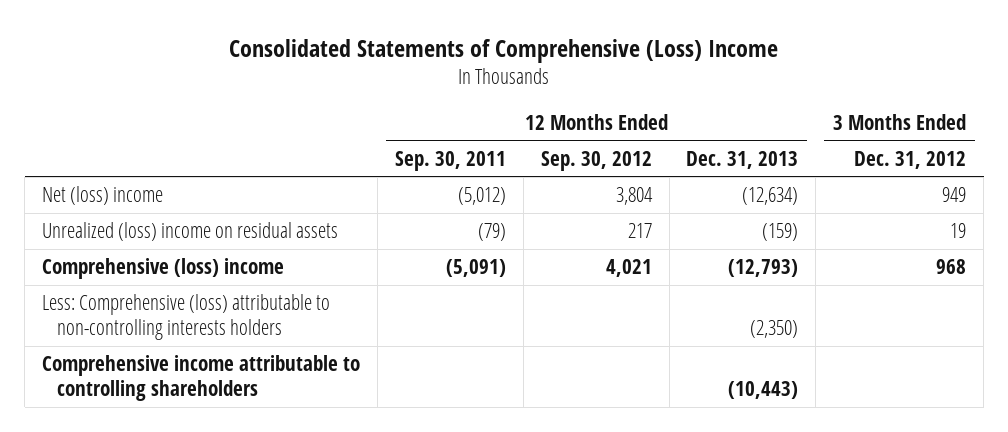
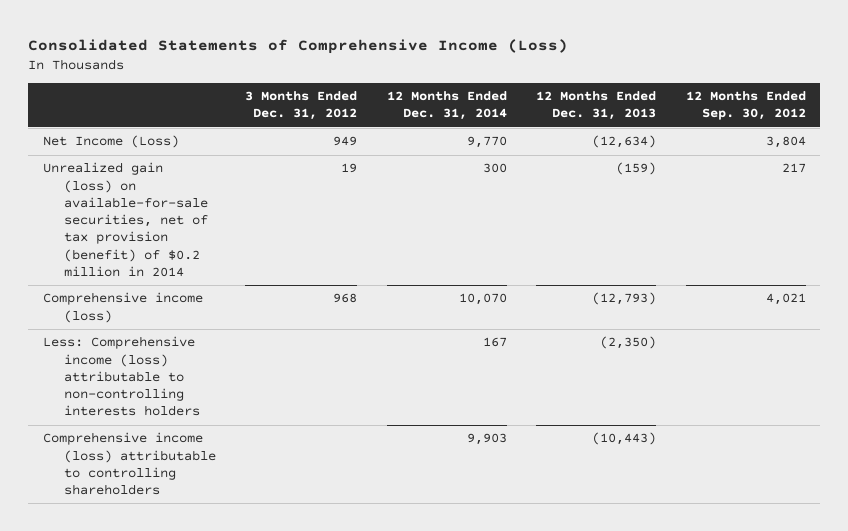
[229,38,779,63] Consolidated Statements of Comprehensive (Loss) Income -> [27,38,568,54] Consolidated Statements of Comprehensive Income (Loss)
[394,150,506,171] Sep. 30, 2011 -> none
none -> [386,91,507,121] 12 Months Ended Dec. 31, 2014
[42,186,164,206] Net (loss) income -> [42,135,179,149] Net Income (Loss)
[42,222,339,242] Unrealized (loss) income on residual assets -> [42,162,209,277] Unrealized gain (loss) on available-for-sale securities, net of tax provision (benefit) of $0.2 million in 2014
[42,258,285,280] Comprehensive (loss) income -> [42,292,203,323] Comprehensive income (loss)
[42,294,331,340] Less: Comprehensive (loss) attributable to non-controlling interests holders -> [42,336,201,417] Less: Comprehensive income (loss) attributable to non-controlling interests holders
[42,355,361,401] Comprehensive income attributable to controlling shareholders -> [42,432,217,496] Comprehensive income (loss) attributable to controlling shareholders

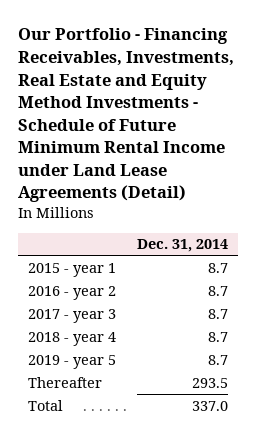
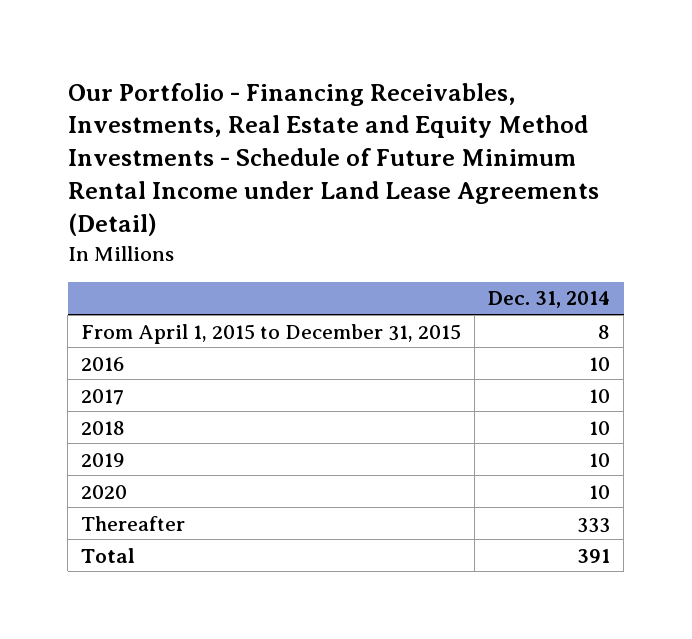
[28,262,117,277] 2015 - year 1 -> none
[28,285,117,300] 2016 - year 2 -> none
[28,308,117,323] 2017 - year 3 -> none
[28,331,117,346] 2018 - year 4 -> none
[28,354,117,369] 2019 - year 5 -> none
none -> [81,323,462,344] From April 1, 2015 to December 31, 2015
none -> [81,356,126,371] 2016
none -> [81,388,125,405] 2017
none -> [81,420,126,435] 2018
none -> [81,452,126,467] 2019
none -> [81,484,128,499] 2020
[192,377,229,388] 293.5 -> [577,517,611,533] 333
[192,400,229,411] 337.0 -> [577,548,611,563] 391

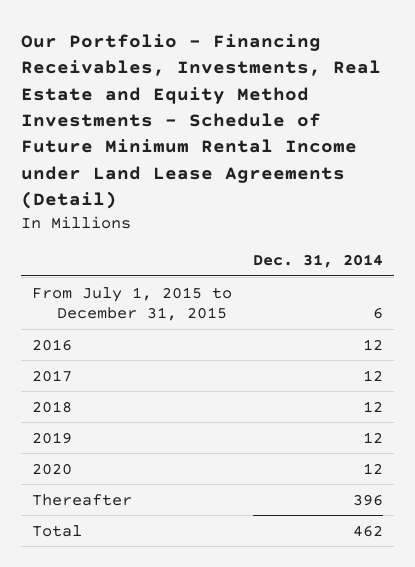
[81,323,462,344] From April 1, 2015 to December 31, 2015 -> [31,286,232,322] From July 1, 2015 to December 31, 2015
[598,324,611,339] 8 -> [373,307,384,320] 6
[589,356,611,371] 10 -> [363,338,384,350] 12
[589,388,611,403] 10 -> [363,369,384,381] 12
[589,420,611,435] 10 -> [363,400,384,412] 12
[589,452,611,467] 10 -> [363,431,384,443] 12
[589,484,611,499] 10 -> [363,462,384,474] 12
[577,517,611,533] 333 -> [353,493,384,506] 396
[577,548,611,563] 391 -> [353,524,384,537] 462

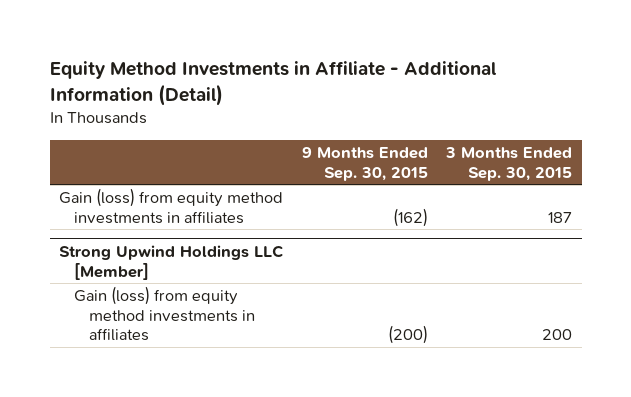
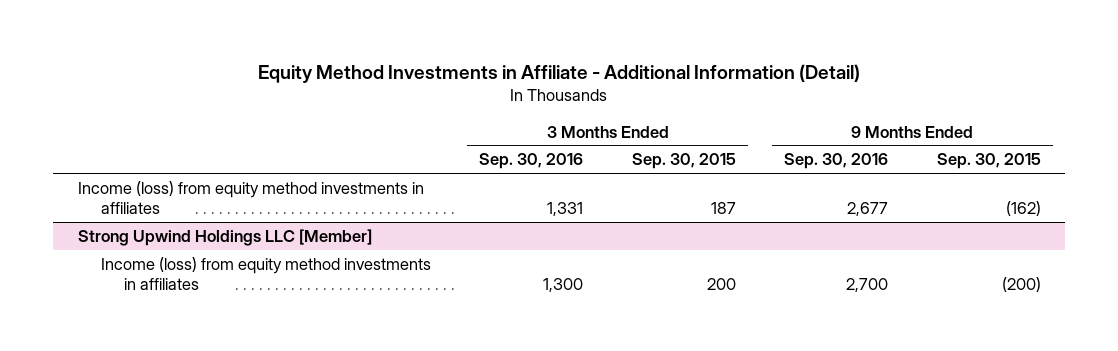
none -> [479,153,584,170] Sep. 30, 2016
none -> [784,153,889,170] Sep. 30, 2016
[58,187,283,224] Gain (loss) from equity method investments in affiliates -> [77,180,424,214] Income (loss) from equity method investments in affiliates
[74,285,256,342] Gain (loss) from equity method investments in affiliates -> [100,256,431,290] Income (loss) from equity method investments in affiliates

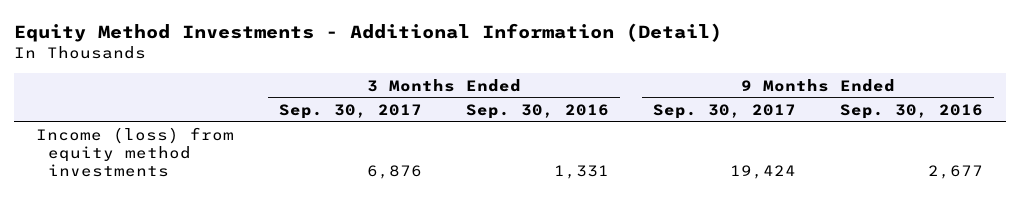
[258,64,861,84] Equity Method Investments in Affiliate - Additional Information (Detail) -> [14,22,723,42] Equity Method Investments - Additional Information (Detail)
[631,153,736,170] Sep. 30, 2015 -> none
[936,153,1041,170] Sep. 30, 2015 -> none
none -> [278,103,422,119] Sep. 30, 2017
none -> [653,103,797,119] Sep. 30, 2017
[77,228,372,246] Strong Upwind Holdings LLC [Member] -> none
[100,256,431,290] Income (loss) from equity method investments in affiliates -> none
[77,180,424,214] Income (loss) from equity method investments in affiliates -> [36,127,235,177] Income (loss) from equity method investments

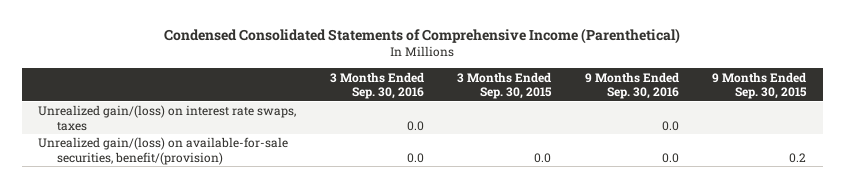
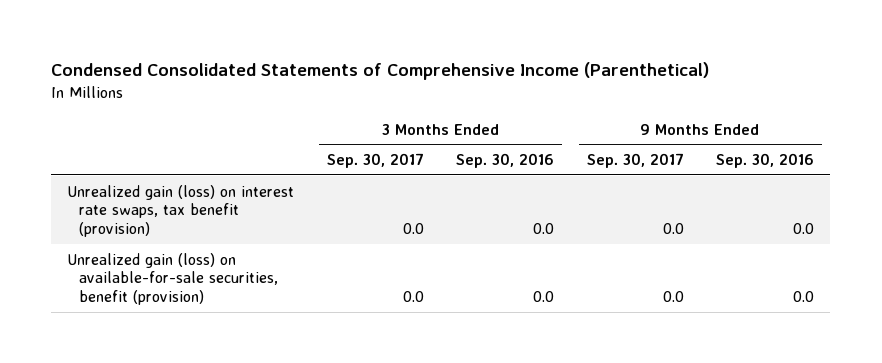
[457,71,553,100] 3 Months Ended Sep. 30, 2015 -> none
[711,71,807,100] 9 Months Ended Sep. 30, 2015 -> none
none -> [326,153,424,169] Sep. 30, 2017
none -> [586,153,684,169] Sep. 30, 2017
[38,105,297,131] Unrealized gain/(loss) on interest rate swaps, taxes -> [67,184,295,238] Unrealized gain (loss) on interest rate swaps, tax benefit (provision)
[38,137,289,165] Unrealized gain/(loss) on available-for-sale securities, benefit/(provision) -> [67,252,278,306] Unrealized gain (loss) on available-for-sale securities, benefit (provision)

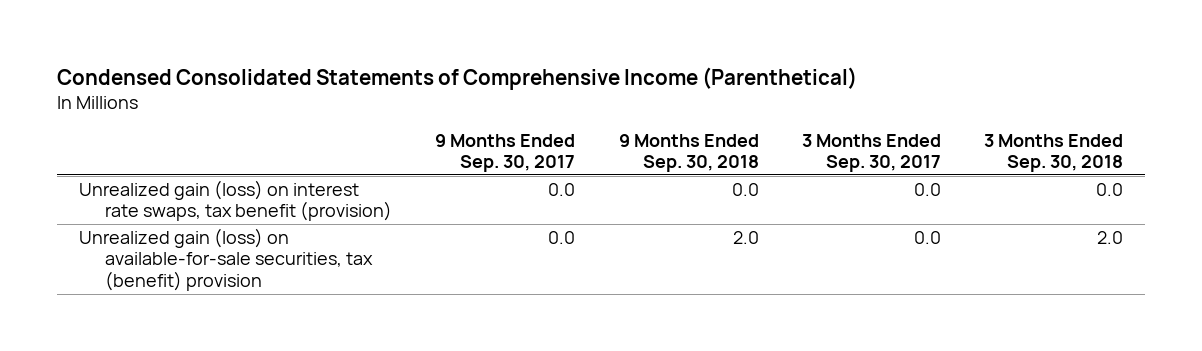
[456,153,555,169] Sep. 30, 2016 -> none
[716,153,815,169] Sep. 30, 2016 -> none
none -> [618,133,759,173] 9 Months Ended Sep. 30, 2018
none -> [984,133,1124,173] 3 Months Ended Sep. 30, 2018
[67,252,278,306] Unrealized gain (loss) on available-for-sale securities, benefit (provision) -> [78,227,374,292] Unrealized gain (loss) on available-for-sale securities, tax (benefit) provision

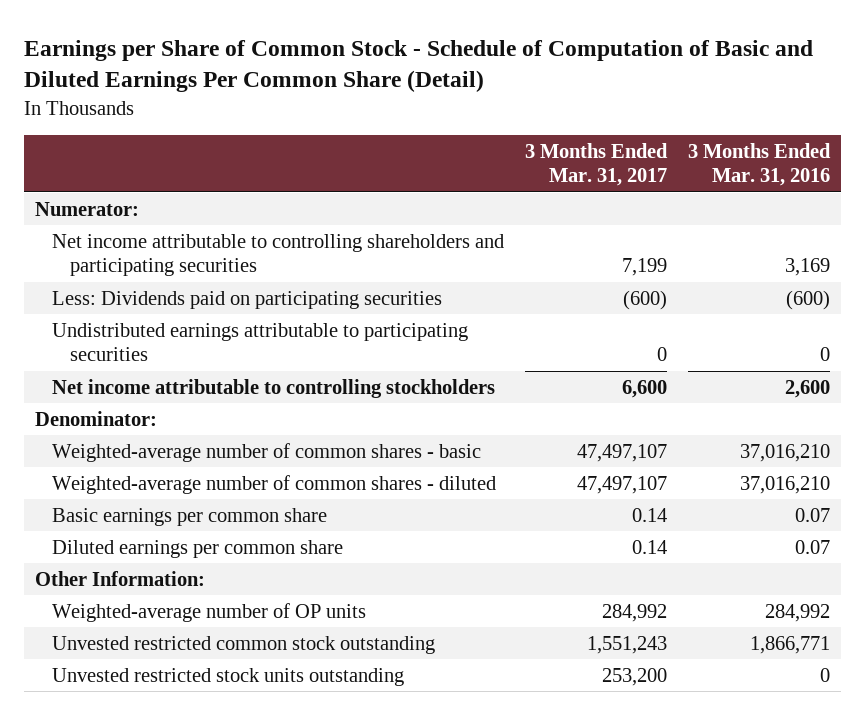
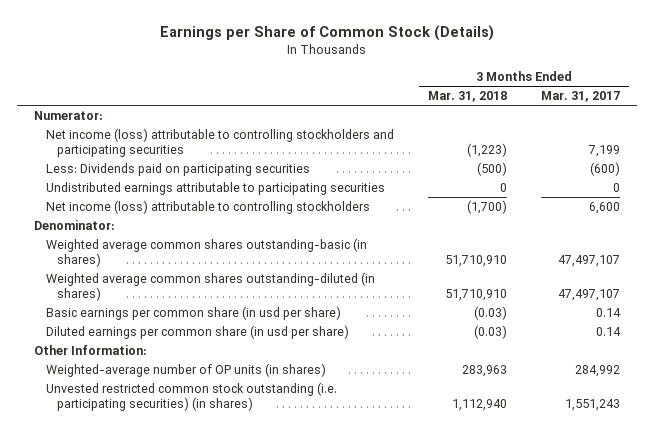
[24,39,814,93] Earnings per Share of Common Stock - Schedule of Computation of Basic and Diluted Earnings Per Common Share (Detail) -> [160,24,495,41] Earnings per Share of Common Stock (Details)
[688,143,832,187] 3 Months Ended Mar. 31, 2016 -> none
none -> [427,91,507,103] Mar. 31, 2018
[52,233,505,277] Net income attributable to controlling shareholders and participating securities -> [45,128,394,158] Net income (loss) attributable to controlling stockholders and participating securities
[52,378,496,398] Net income attributable to controlling stockholders -> [45,200,370,215] Net income (loss) attributable to controlling stockholders
[52,442,482,462] Weighted-average number of common shares - basic -> [45,238,367,268] Weighted average common shares outstanding-basic (in shares)
[52,474,497,494] Weighted-average number of common shares - diluted -> [45,272,375,302] Weighted average common shares outstanding-diluted (in shares)
[52,507,328,526] Basic earnings per common share -> [45,306,341,321] Basic earnings per common share (in usd per share)
[52,539,344,558] Diluted earnings per common share -> [45,325,349,340] Diluted earnings per common share (in usd per share)
[52,667,405,686] Unvested restricted stock units outstanding -> none
[52,602,367,622] Weighted-average number of OP units -> [45,363,326,378] Weighted-average number of OP units (in shares)
[52,635,436,654] Unvested restricted common stock outstanding -> [45,382,337,412] Unvested restricted common stock outstanding (i.e. participating securities) (in shares)

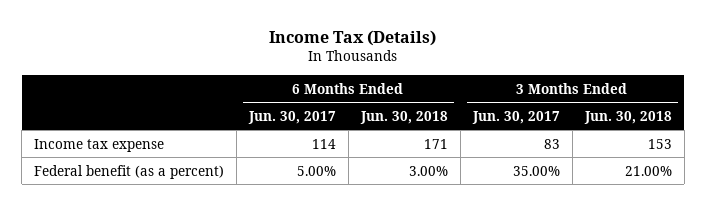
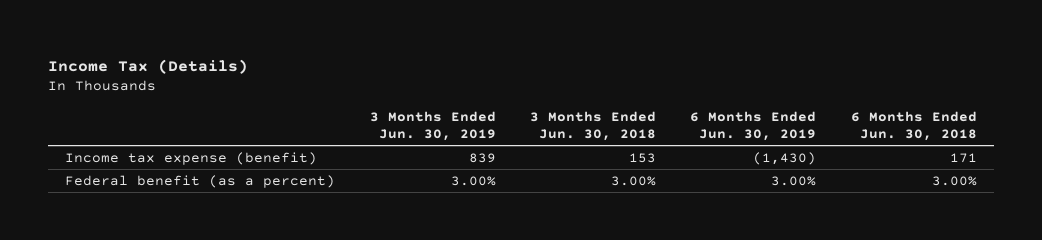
[247,110,336,124] Jun. 30, 2017 -> none
[471,110,560,124] Jun. 30, 2017 -> none
none -> [369,110,496,141] 3 Months Ended Jun. 30, 2019
none -> [690,110,817,141] 6 Months Ended Jun. 30, 2019
[34,138,165,152] Income tax expense -> [65,151,318,165] Income tax expense (benefit)
[624,165,672,176] 21.00% -> [611,175,657,186] 3.00%

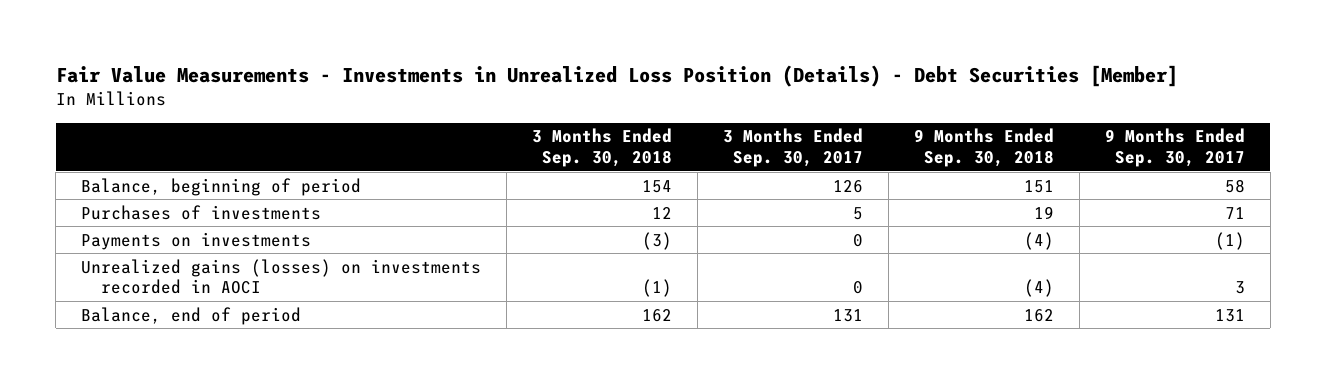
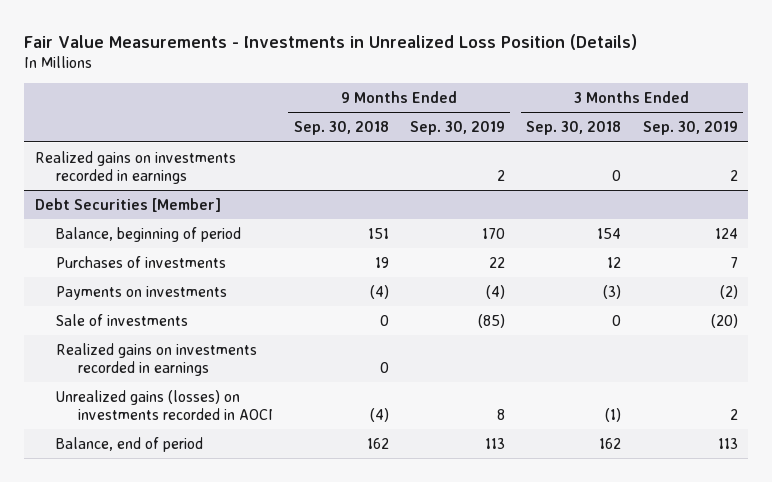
[55,65,1178,88] Fair Value Measurements - Investments in Unrealized Loss Position (Details) - Debt Securities [Member] -> [23,33,637,50] Fair Value Measurements - Investments in Unrealized Loss Position (Details)
[722,128,863,167] 3 Months Ended Sep. 30, 2017 -> none
[1104,128,1245,167] 9 Months Ended Sep. 30, 2017 -> none
none -> [410,121,506,136] Sep. 30, 2019
none -> [642,121,738,136] Sep. 30, 2019
none -> [34,150,236,184] Realized gains on investments recorded in earnings
none -> [34,197,221,212] Debt Securities [Member]
none -> [56,313,189,326] Sale of investments
none -> [56,342,258,376] Realized gains on investments recorded in earnings

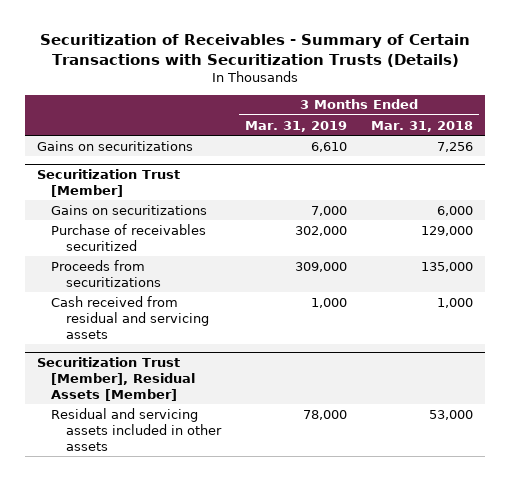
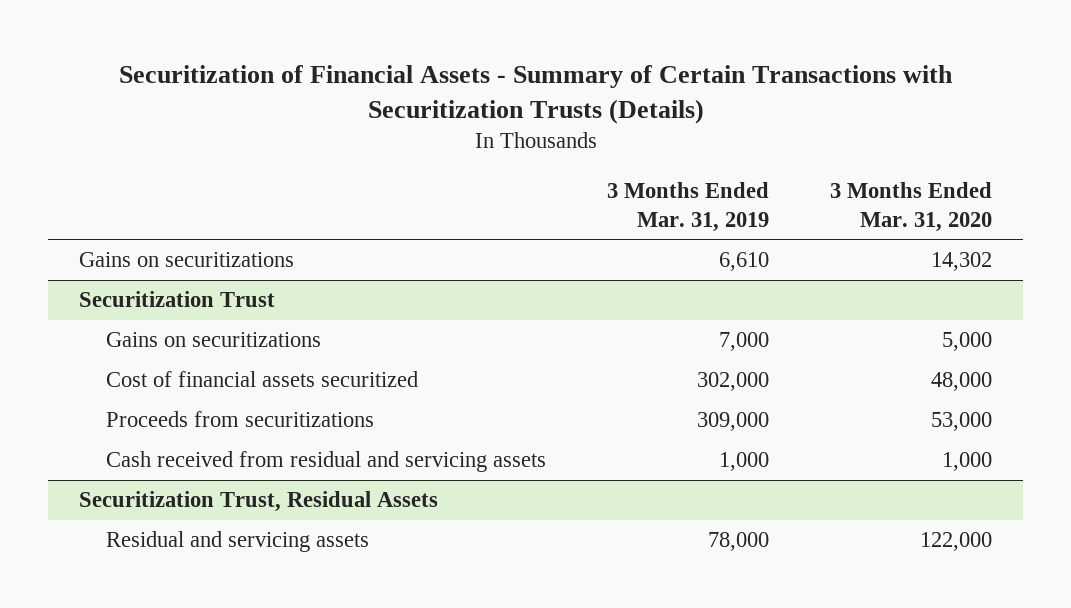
[40,33,471,67] Securitization of Receivables - Summary of Certain Transactions with Securitization Trusts (Details) -> [118,64,953,124] Securitization of Financial Assets - Summary of Certain Transactions with Securitization Trusts (Details)
[370,120,473,132] Mar. 31, 2018 -> none
none -> [830,181,993,232] 3 Months Ended Mar. 31, 2020
[37,168,181,197] Securitization Trust [Member] -> [78,291,275,308] Securitization Trust
[51,223,207,251] Purchase of receivables securitized -> [106,371,419,388] Cost of financial assets securitized
[37,356,196,401] Securitization Trust [Member], Residual Assets [Member] -> [78,491,438,513] Securitization Trust, Residual Assets
[51,407,222,451] Residual and servicing assets included in other assets -> [106,531,370,553] Residual and servicing assets

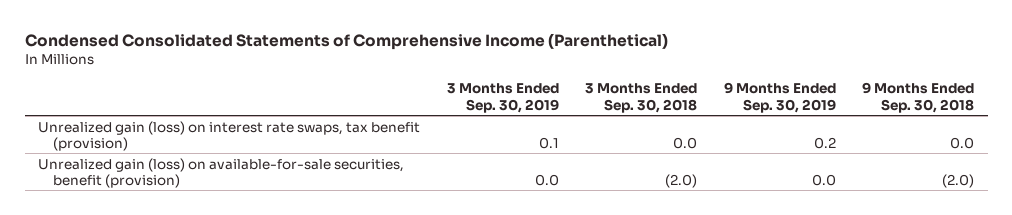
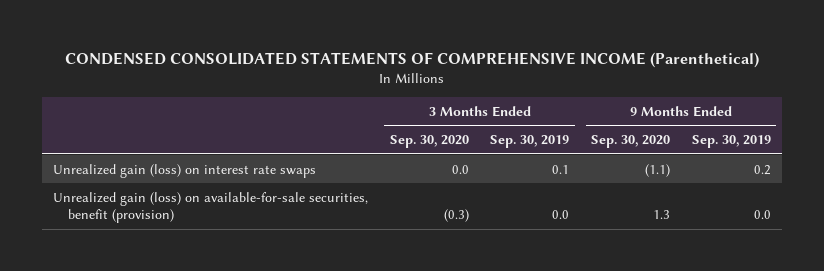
[24,32,668,50] Condensed Consolidated Statements of Comprehensive Income (Parenthetical) -> [64,52,759,69] CONDENSED CONSOLIDATED STATEMENTS OF COMPREHENSIVE INCOME (Parenthetical)
[585,83,698,113] 3 Months Ended Sep. 30, 2018 -> none
[862,82,975,113] 9 Months Ended Sep. 30, 2018 -> none
none -> [389,135,469,149] Sep. 30, 2020
none -> [591,135,671,149] Sep. 30, 2020
[37,120,420,151] Unrealized gain (loss) on interest rate swaps, tax benefit (provision) -> [53,163,317,178] Unrealized gain (loss) on interest rate swaps

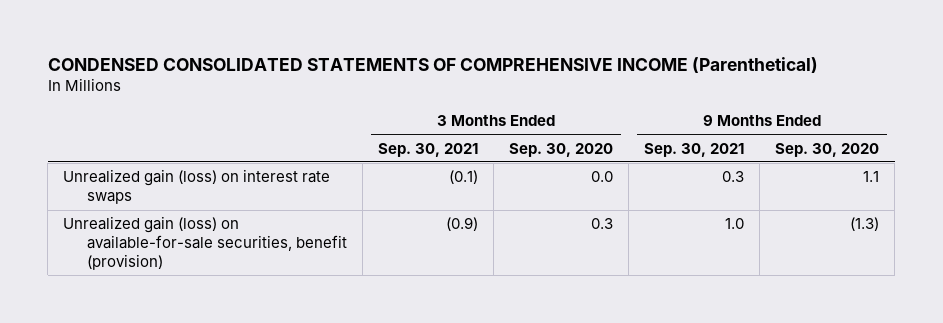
[490,135,570,149] Sep. 30, 2019 -> none
[691,135,771,149] Sep. 30, 2019 -> none
none -> [378,142,479,157] Sep. 30, 2021
none -> [644,142,745,157] Sep. 30, 2021
[645,163,671,177] (1.1) -> [863,171,880,183] 1.1
[443,209,469,223] (0.3) -> [591,218,614,230] 0.3
[653,210,671,220] 1.3 -> [850,217,880,232] (1.3)

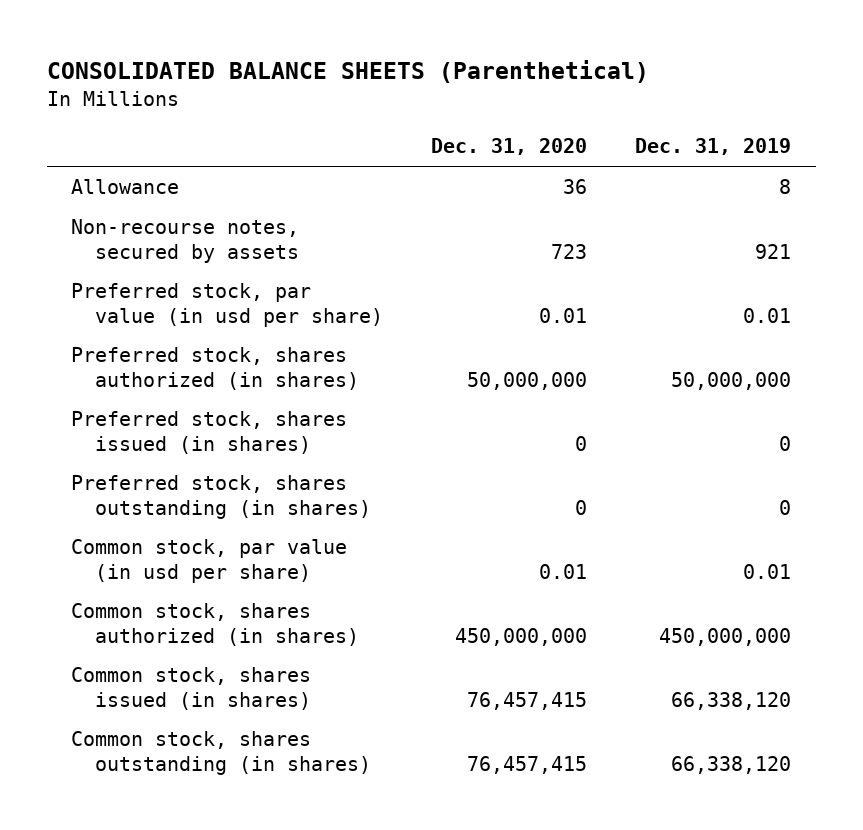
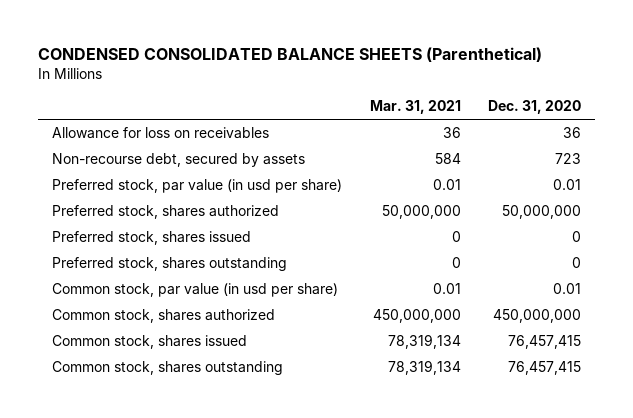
[47,59,650,83] CONSOLIDATED BALANCE SHEETS (Parenthetical) -> [38,46,543,62] CONDENSED CONSOLIDATED BALANCE SHEETS (Parenthetical)
[635,138,792,156] Dec. 31, 2019 -> none
none -> [369,100,461,115] Mar. 31, 2021
[71,179,180,195] Allowance -> [51,127,269,140] Allowance for loss on receivables
[71,219,300,263] Non-recourse notes, secured by assets -> [51,153,305,168] Non-recourse debt, secured by assets
[71,347,360,390] Preferred stock, shares authorized (in shares) -> [51,205,279,220] Preferred stock, shares authorized
[71,411,348,454] Preferred stock, shares issued (in shares) -> [51,231,251,246] Preferred stock, shares issued
[71,475,372,519] Preferred stock, shares outstanding (in shares) -> [51,257,287,272] Preferred stock, shares outstanding
[71,603,360,646] Common stock, shares authorized (in shares) -> [51,309,275,324] Common stock, shares authorized
[71,667,312,710] Common stock, shares issued (in shares) -> [51,335,247,350] Common stock, shares issued
[71,731,372,775] Common stock, shares outstanding (in shares) -> [51,361,283,376] Common stock, shares outstanding

